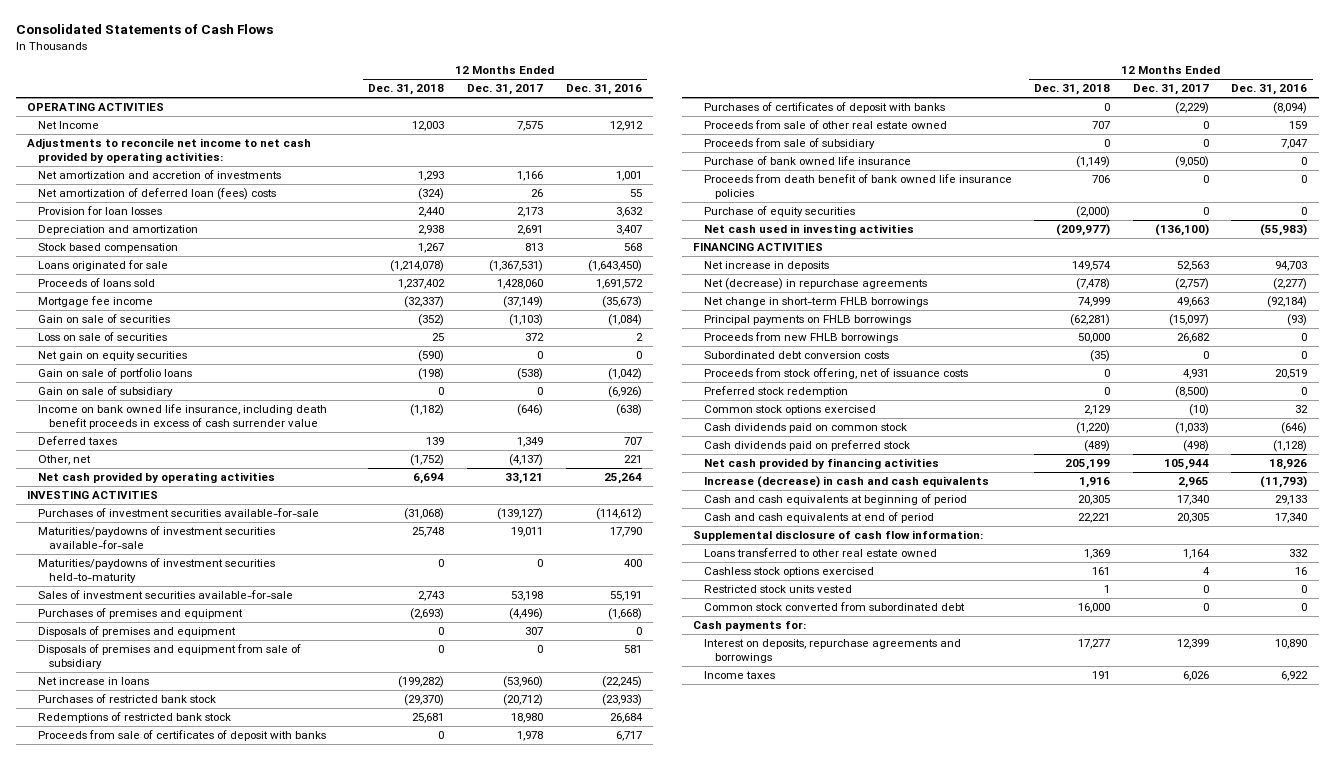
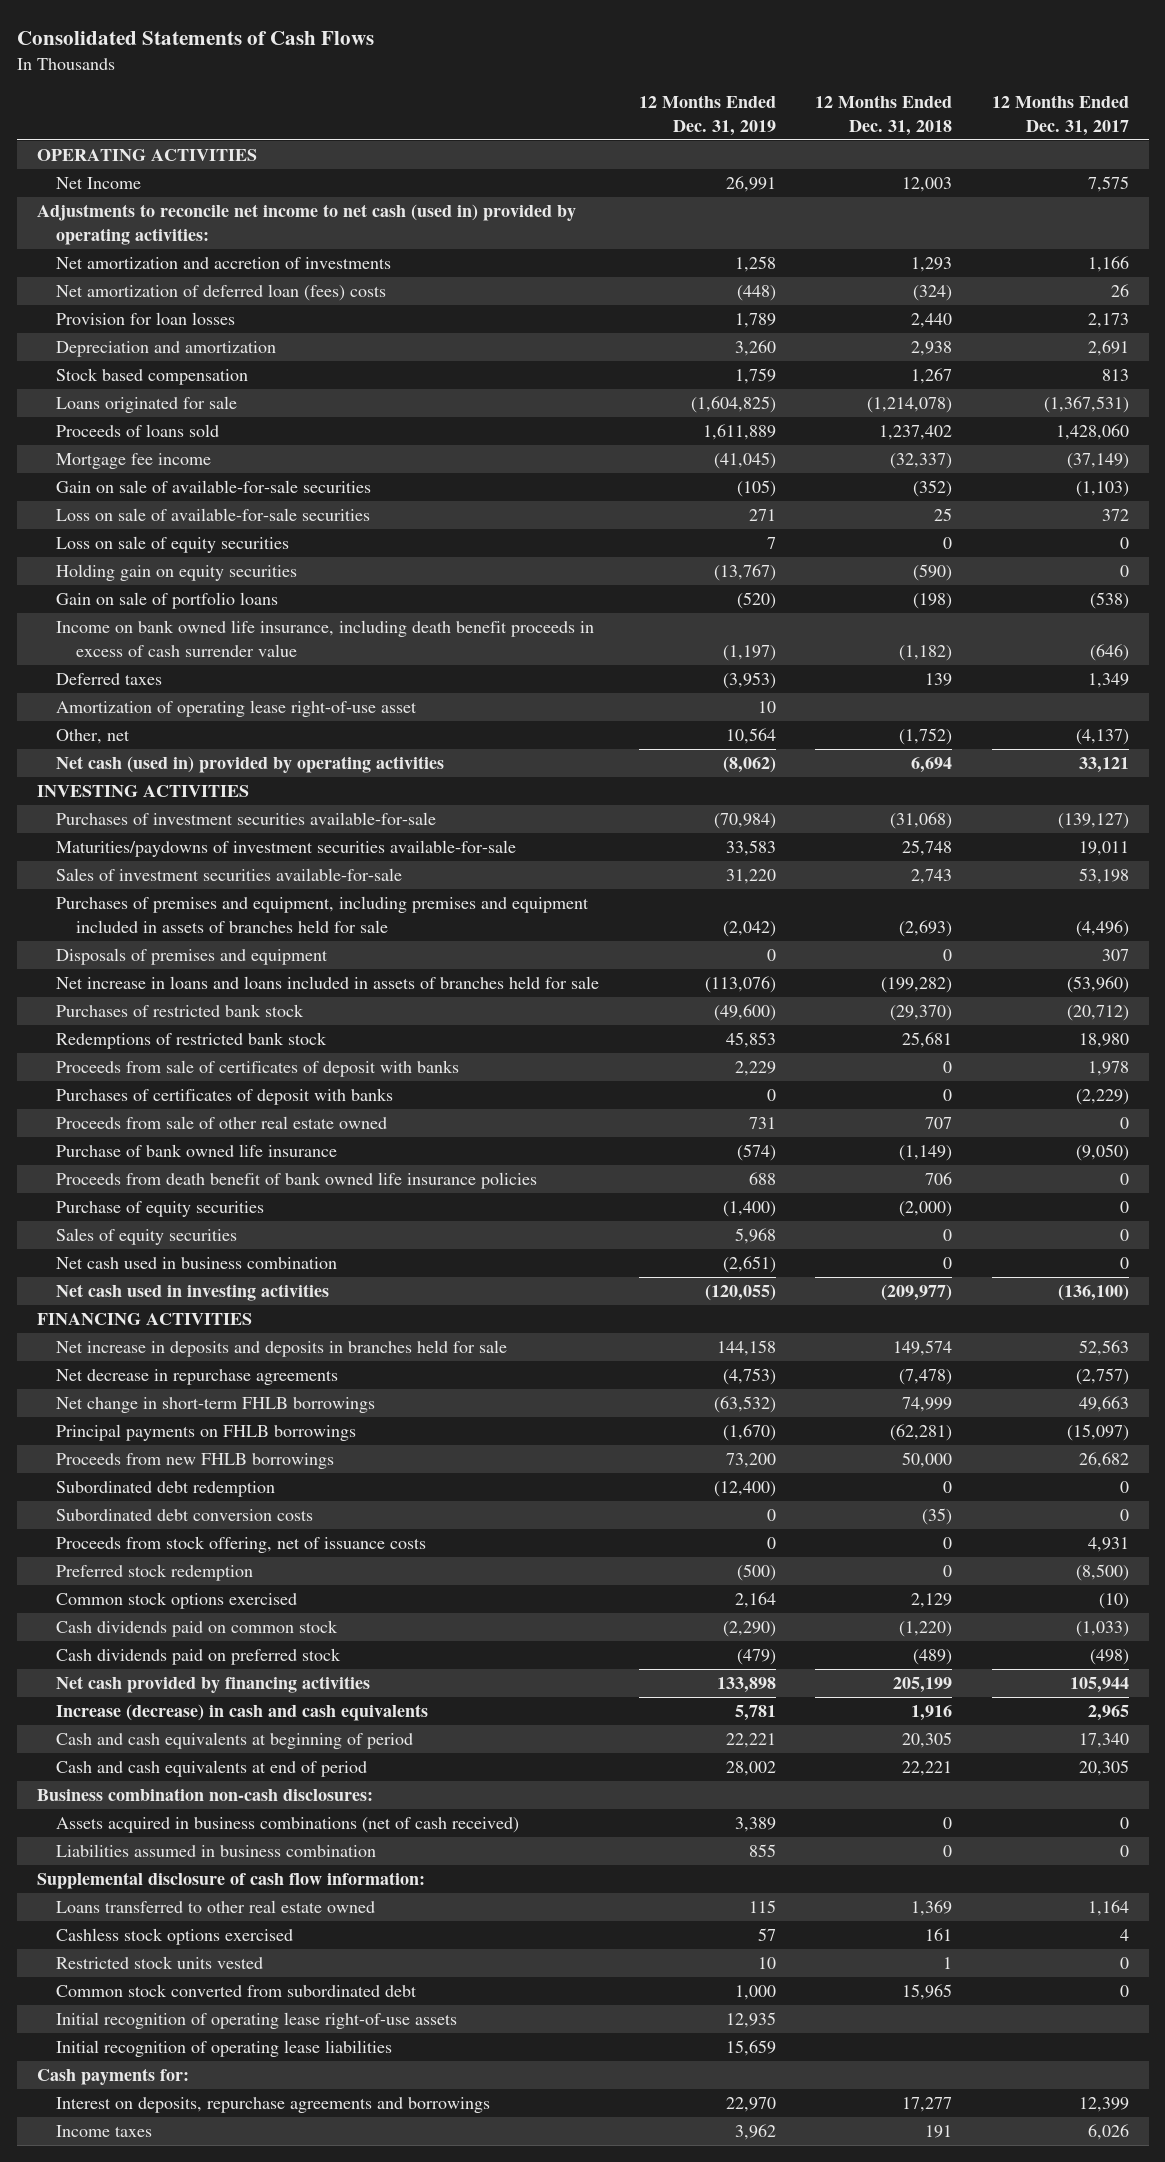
[565,84,642,96] Dec. 31, 2016 -> none
none -> [638,95,776,136] 12 Months Ended Dec. 31, 2019
[27,138,312,163] Adjustments to reconcile net income to net cash provided by operating activities: -> [36,204,576,245] Adjustments to reconcile net income to net cash (used in) provided by operating activities:
[37,314,170,324] Gain on sale of securities -> [56,480,372,494] Gain on sale of available-for-sale securities
[37,332,167,342] Loss on sale of securities -> [56,508,371,522] Loss on sale of available-for-sale securities
none -> [56,536,290,554] Loss on sale of equity securities
[37,351,187,362] Net gain on equity securities -> [56,564,298,582] Holding gain on equity securities
[37,386,173,398] Gain on sale of subsidiary -> none
none -> [56,700,418,718] Amortization of operating lease right-of-use asset
[37,472,275,484] Net cash provided by operating activities -> [56,756,445,774] Net cash (used in) provided by operating activities
[37,558,275,583] Maturities/paydowns of investment securities held-to-maturity -> none
[37,608,243,620] Purchases of premises and equipment -> [56,896,590,933] Purchases of premises and equipment, including premises and equipment included in assets of branches held for sale
[37,644,301,669] Disposals of premises and equipment from sale of subsidiary -> none
[37,677,149,686] Net increase in loans -> [56,976,600,990] Net increase in loans and loans included in assets of branches held for sale
[703,138,875,150] Proceeds from sale of subsidiary -> none
none -> [56,1228,238,1246] Sales of equity securities
none -> [56,1257,338,1270] Net cash used in business combination
[703,261,829,272] Net increase in deposits -> [56,1340,508,1358] Net increase in deposits and deposits in branches held for sale
[703,278,927,291] Net (decrease) in repurchase agreements -> [56,1369,339,1386] Net decrease in repurchase agreements
none -> [56,1481,276,1498] Subordinated debt redemption
none -> [36,1788,373,1802] Business combination non-cash disclosures:
none -> [56,1817,520,1834] Assets acquired in business combinations (net of cash received)
none -> [56,1844,377,1858] Liabilities assumed in business combination
[1078,603,1111,614] 16,000 -> [902,1984,953,2001] 15,965
none -> [56,2012,458,2030] Initial recognition of operating lease right-of-use assets
none -> [56,2040,393,2058] Initial recognition of operating lease liabilities

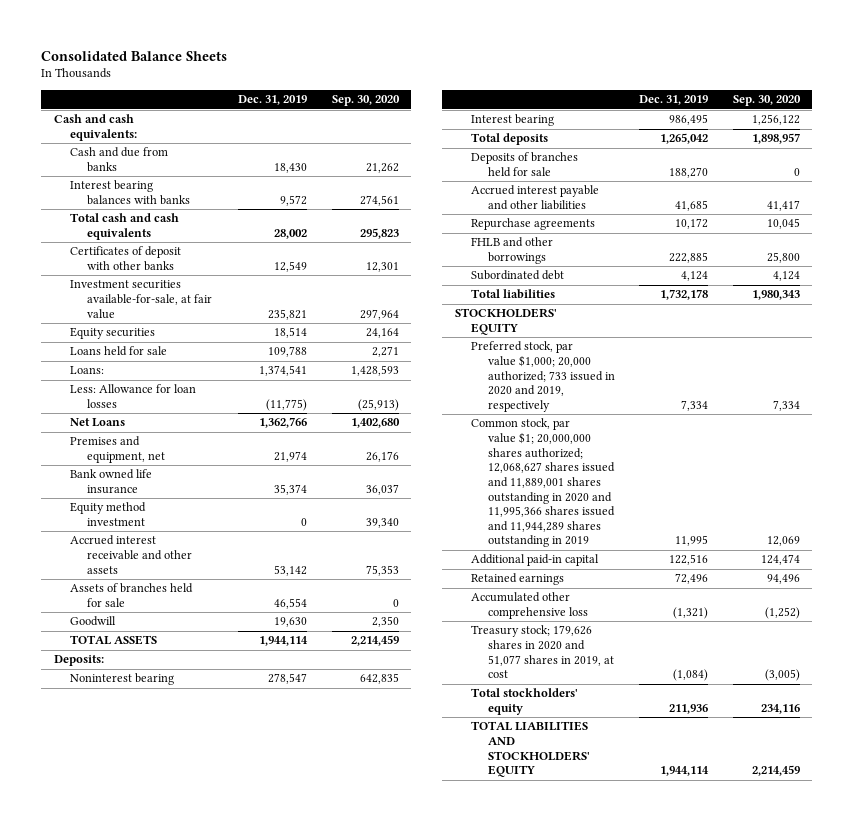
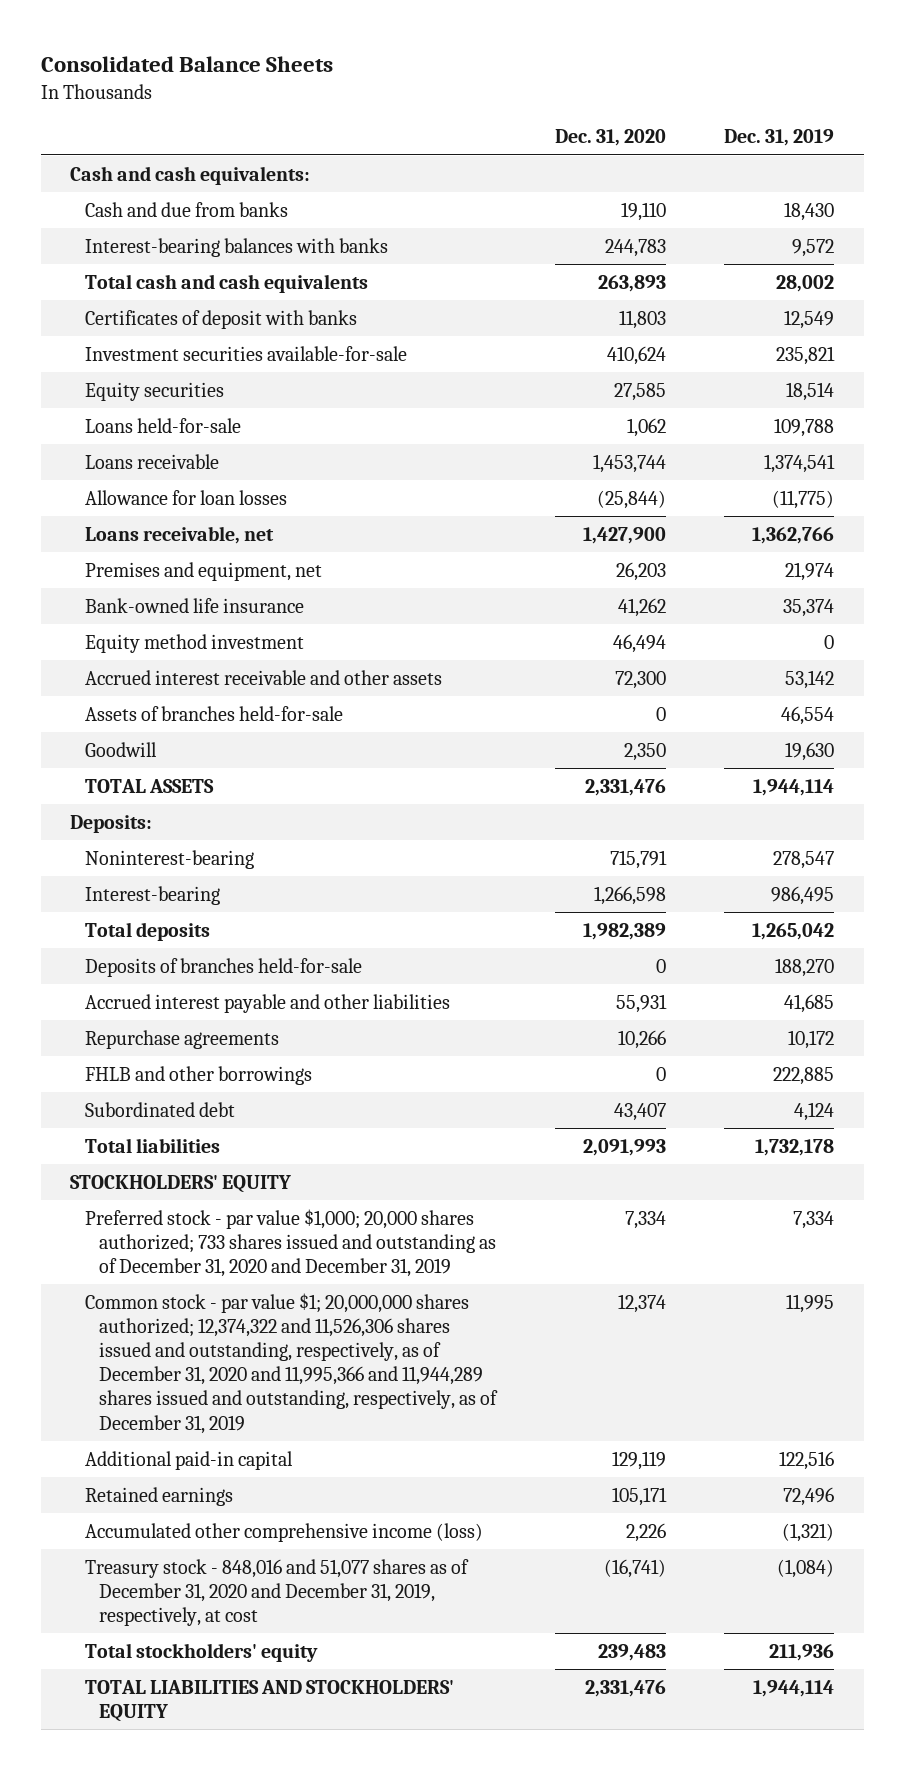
[331,95,400,107] Sep. 30, 2020 -> none
none -> [554,129,666,147] Dec. 31, 2020
[70,180,190,206] Interest bearing balances with banks -> [84,237,388,257] Interest-bearing balances with banks
[70,246,182,272] Certificates of deposit with other banks -> [84,309,357,329] Certificates of deposit with banks
[70,280,212,319] Investment securities available-for-sale, at fair value -> [84,345,407,361] Investment securities available-for-sale
[70,346,168,357] Loans held for sale -> [84,417,241,433] Loans held-for-sale
[70,366,105,375] Loans: -> [84,453,219,469] Loans receivable
[70,384,197,409] Less: Allowance for loan losses -> [84,489,287,505] Allowance for loan losses
[70,418,126,428] Net Loans -> [84,525,274,544] Loans receivable, net
[70,469,153,495] Bank owned life insurance -> [84,597,304,613] Bank-owned life insurance
[70,583,194,608] Assets of branches held for sale -> [84,705,343,721] Assets of branches held-for-sale
[70,673,175,686] Noninterest bearing -> [84,849,254,869] Noninterest-bearing
[471,114,555,127] Interest bearing -> [84,885,220,905] Interest-bearing
[471,152,579,178] Deposits of branches held for sale -> [84,957,362,977] Deposits of branches held-for-sale
[471,341,615,412] Preferred stock, par value $1,000; 20,000 authorized; 733 issued in 2020 and 2019, respectively -> [84,1208,497,1278] Preferred stock - par value $1,000; 20,000 shares authorized; 733 shares issued and outstanding as of December 31, 2020 and December 31, 2019
[471,418,615,548] Common stock, par value $1; 20,000,000 shares authorized; 12,068,627 shares issued and 11,889,001 shares outstanding in 2020 and 11,995,366 shares issued and 11,944,289 shares outstanding in 2019 -> [84,1292,499,1434] Common stock - par value $1; 20,000,000 shares authorized; 12,374,322 and 11,526,306 shares issued and outstanding, respectively, as of December 31, 2020 and 11,995,366 and 11,944,289 shares issued and outstanding, respectively, as of December 31, 2019
[471,592,588,620] Accumulated other comprehensive loss -> [84,1522,483,1542] Accumulated other comprehensive income (loss)
[471,625,614,679] Treasury stock; 179,626 shares in 2020 and 51,077 shares in 2019, at cost -> [84,1558,469,1627] Treasury stock - 848,016 and 51,077 shares as of December 31, 2020 and December 31, 2019, respectively, at cost

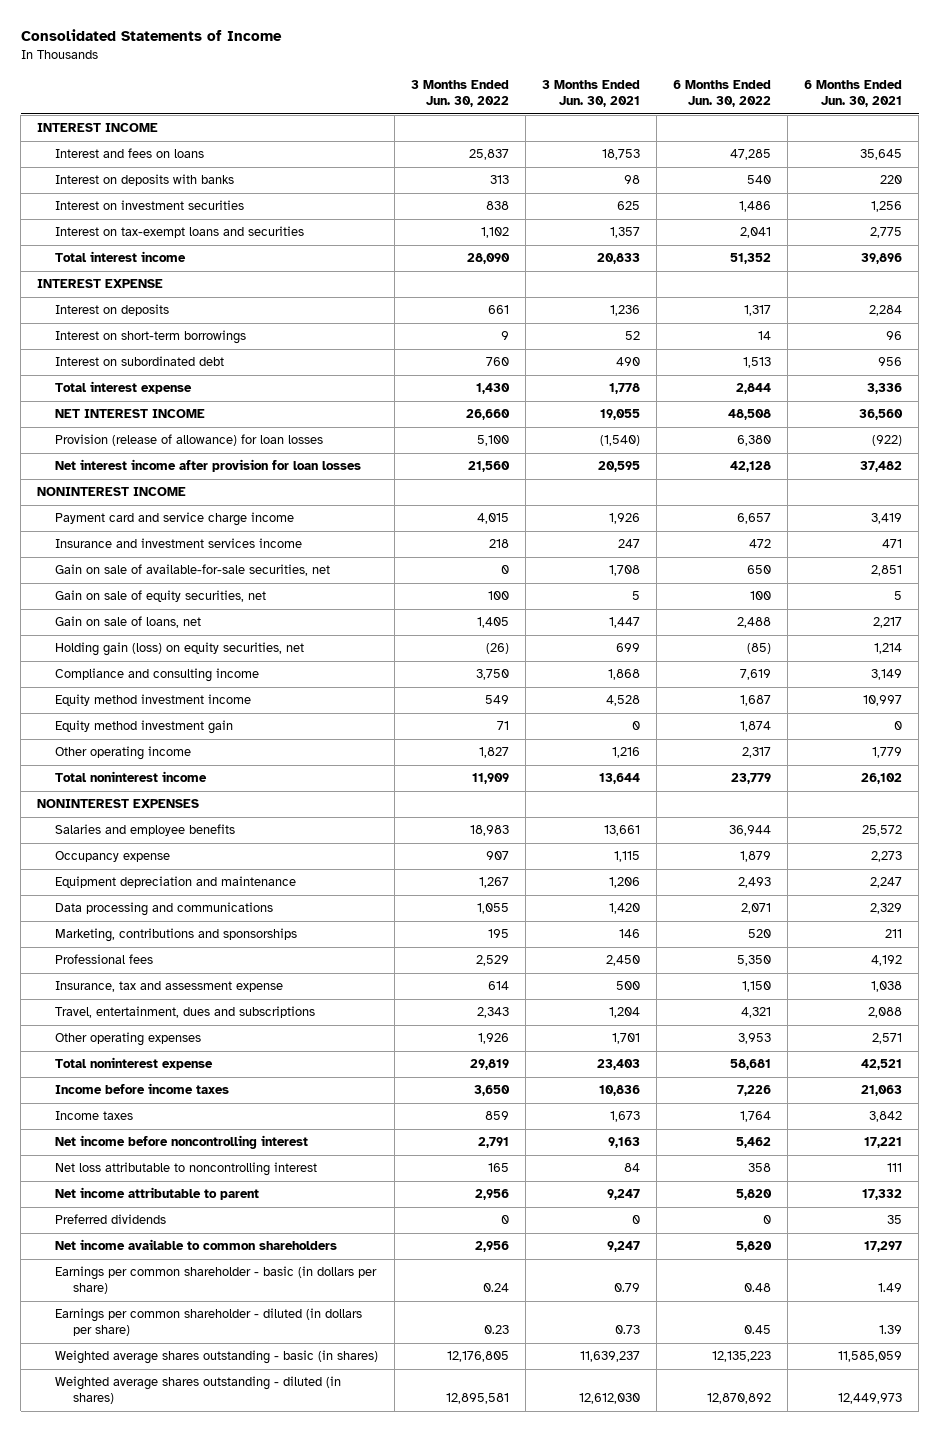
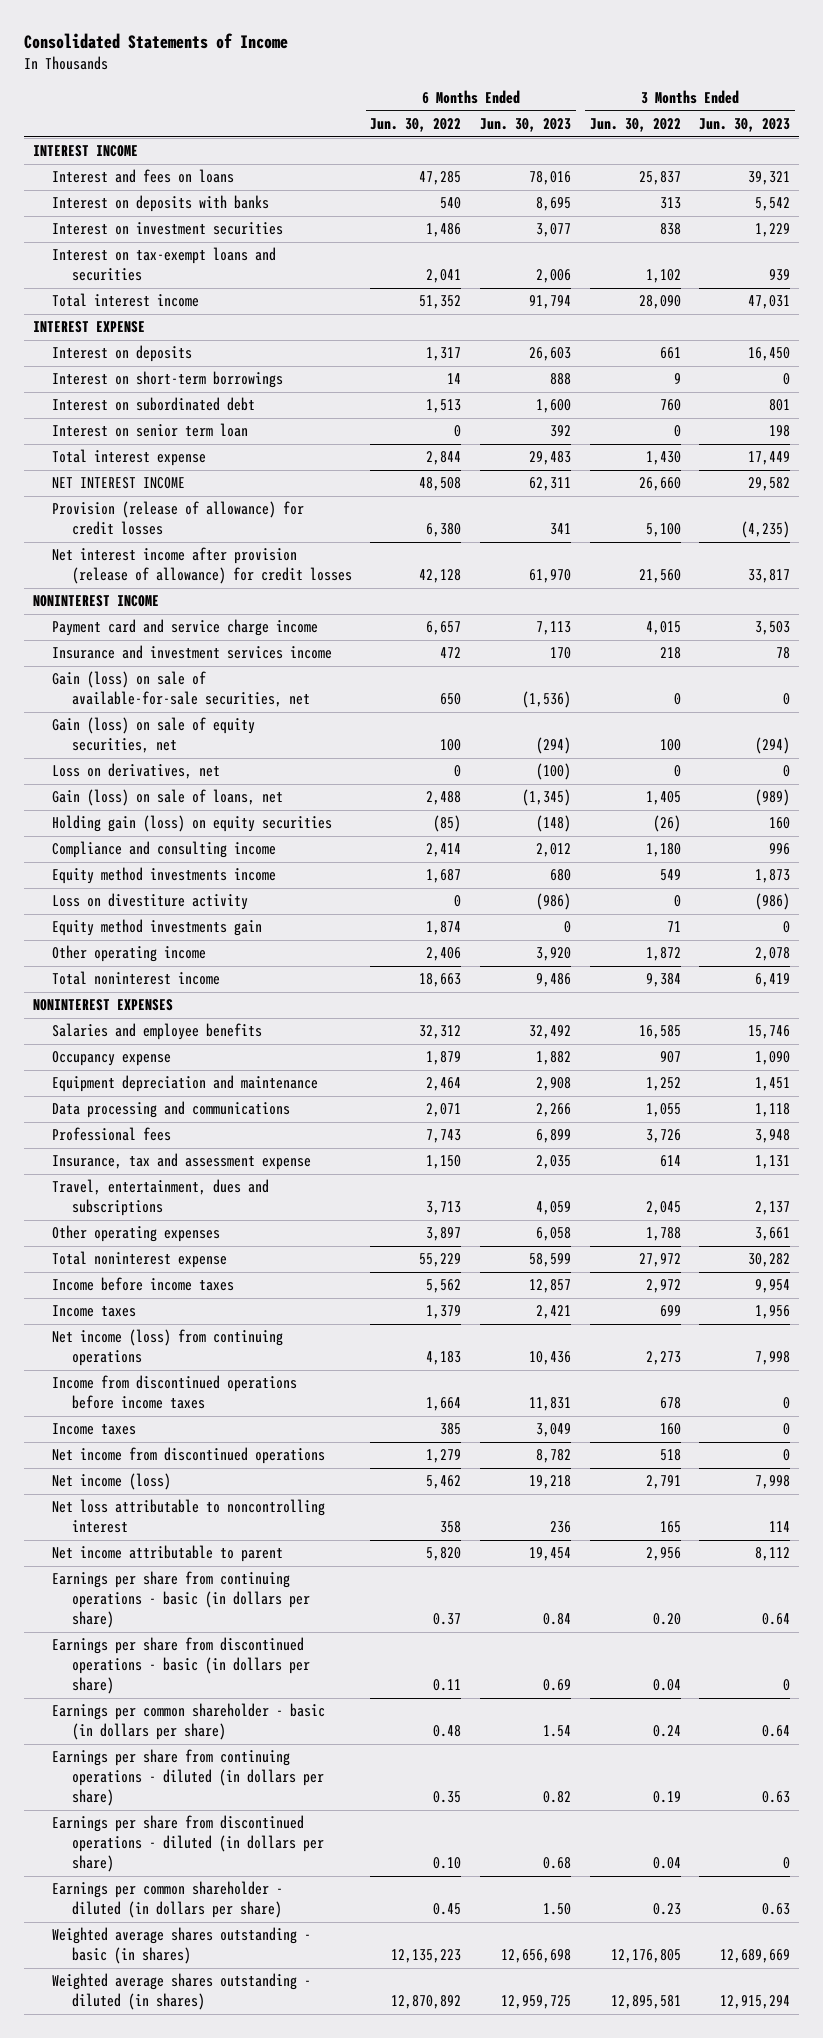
[541,80,640,108] 3 Months Ended Jun. 30, 2021 -> none
[804,80,903,108] 6 Months Ended Jun. 30, 2021 -> none
none -> [479,118,571,133] Jun. 30, 2023
none -> [699,118,791,133] Jun. 30, 2023
none -> [52,423,249,438] Interest on senior term loan
[54,434,323,447] Provision (release of allowance) for loan losses -> [52,501,305,536] Provision (release of allowance) for credit losses
[54,459,361,473] Net interest income after provision for loan losses -> [52,547,352,585] Net interest income after provision (release of allowance) for credit losses
[54,564,330,577] Gain on sale of available-for-sale securities, net -> [52,671,310,708] Gain (loss) on sale of available-for-sale securities, net
[54,590,266,603] Gain on sale of equity securities, net -> [52,717,256,754] Gain (loss) on sale of equity securities, net
none -> [52,763,221,780] Loss on derivatives, net
[54,616,201,629] Gain on sale of loans, net -> [52,789,284,807] Gain (loss) on sale of loans, net
[54,642,304,657] Holding gain (loss) on equity securities, net -> [52,815,333,833] Holding gain (loss) on equity securities
[475,669,509,681] 3,750 -> [645,843,681,858] 1,180
[740,669,772,681] 7,619 -> [426,843,462,858] 2,414
[54,694,251,707] Equity method investment income -> [52,867,277,885] Equity method investments income
none -> [52,893,249,911] Loss on divestiture activity
[54,720,233,735] Equity method investment gain -> [52,919,263,937] Equity method investments gain
[478,747,509,759] 1,827 -> [645,947,681,962] 1,872
[742,747,772,759] 2,317 -> [426,947,462,962] 2,406
[471,773,509,785] 11,909 -> [645,973,681,988] 9,384
[731,773,772,785] 23,779 -> [419,973,462,988] 18,663
[469,825,509,837] 18,983 -> [638,1025,681,1040] 16,585
[729,825,772,837] 36,944 -> [419,1025,462,1040] 32,312
[478,877,509,889] 1,267 -> [645,1077,681,1092] 1,252
[738,877,772,889] 2,493 -> [426,1077,462,1092] 2,464
[54,928,297,943] Marketing, contributions and sponsorships -> none
[475,955,509,967] 2,529 -> [645,1129,681,1144] 3,726
[737,955,772,967] 5,350 -> [426,1129,462,1144] 7,743
[476,1007,509,1019] 2,343 -> [645,1201,681,1216] 2,045
[741,1007,772,1019] 4,321 -> [426,1201,462,1216] 3,713
[477,1033,509,1045] 1,926 -> [645,1227,681,1242] 1,788
[738,1033,772,1045] 3,953 -> [426,1227,462,1242] 3,897
[469,1059,509,1071] 29,819 -> [638,1253,681,1268] 27,972
[730,1059,772,1071] 58,681 -> [419,1253,462,1268] 55,229
[473,1085,510,1097] 3,650 -> [645,1279,681,1294] 2,972
[737,1085,772,1097] 7,226 -> [426,1279,462,1294] 5,562
[484,1111,509,1121] 859 -> [659,1305,681,1318] 699
[740,1111,772,1123] 1,764 -> [426,1305,462,1320] 1,379
none -> [52,1329,284,1367] Net income (loss) from continuing operations
none -> [52,1375,298,1410] Income from discontinued operations before income taxes
none -> [52,1423,137,1436] Income taxes
none -> [52,1447,326,1465] Net income from discontinued operations
[54,1135,308,1150] Net income before noncontrolling interest -> [52,1473,172,1491] Net income (loss)
[54,1214,166,1225] Preferred dividends -> none
[54,1239,337,1251] Net income available to common shareholders -> none
none -> [52,1571,310,1629] Earnings per share from continuing operations - basic (in dollars per share)
none -> [52,1637,310,1695] Earnings per share from discontinued operations - basic (in dollars per share)
none -> [52,1749,324,1807] Earnings per share from continuing operations - diluted (in dollars per share)
none -> [52,1815,324,1873] Earnings per share from discontinued operations - diluted (in dollars per share)

